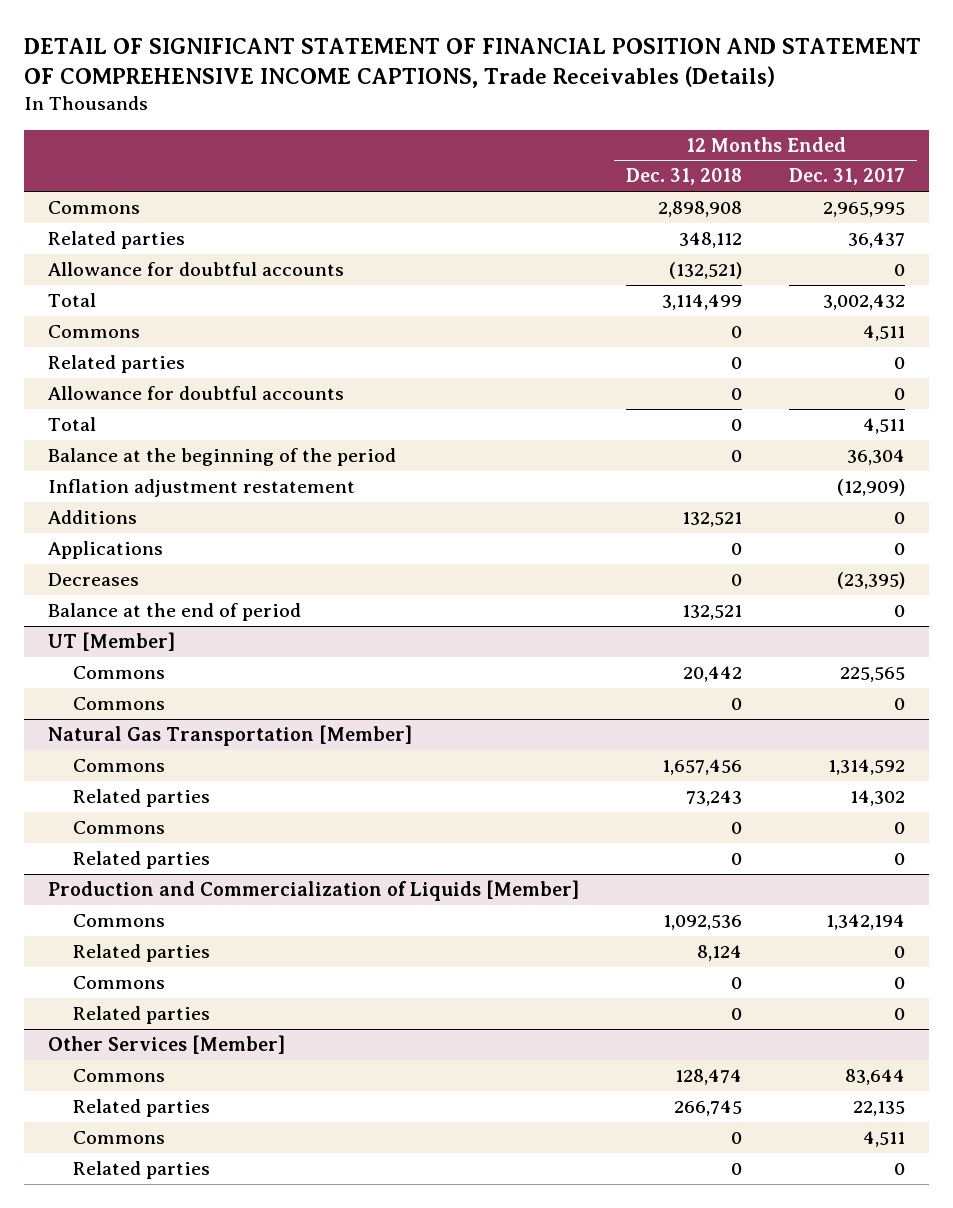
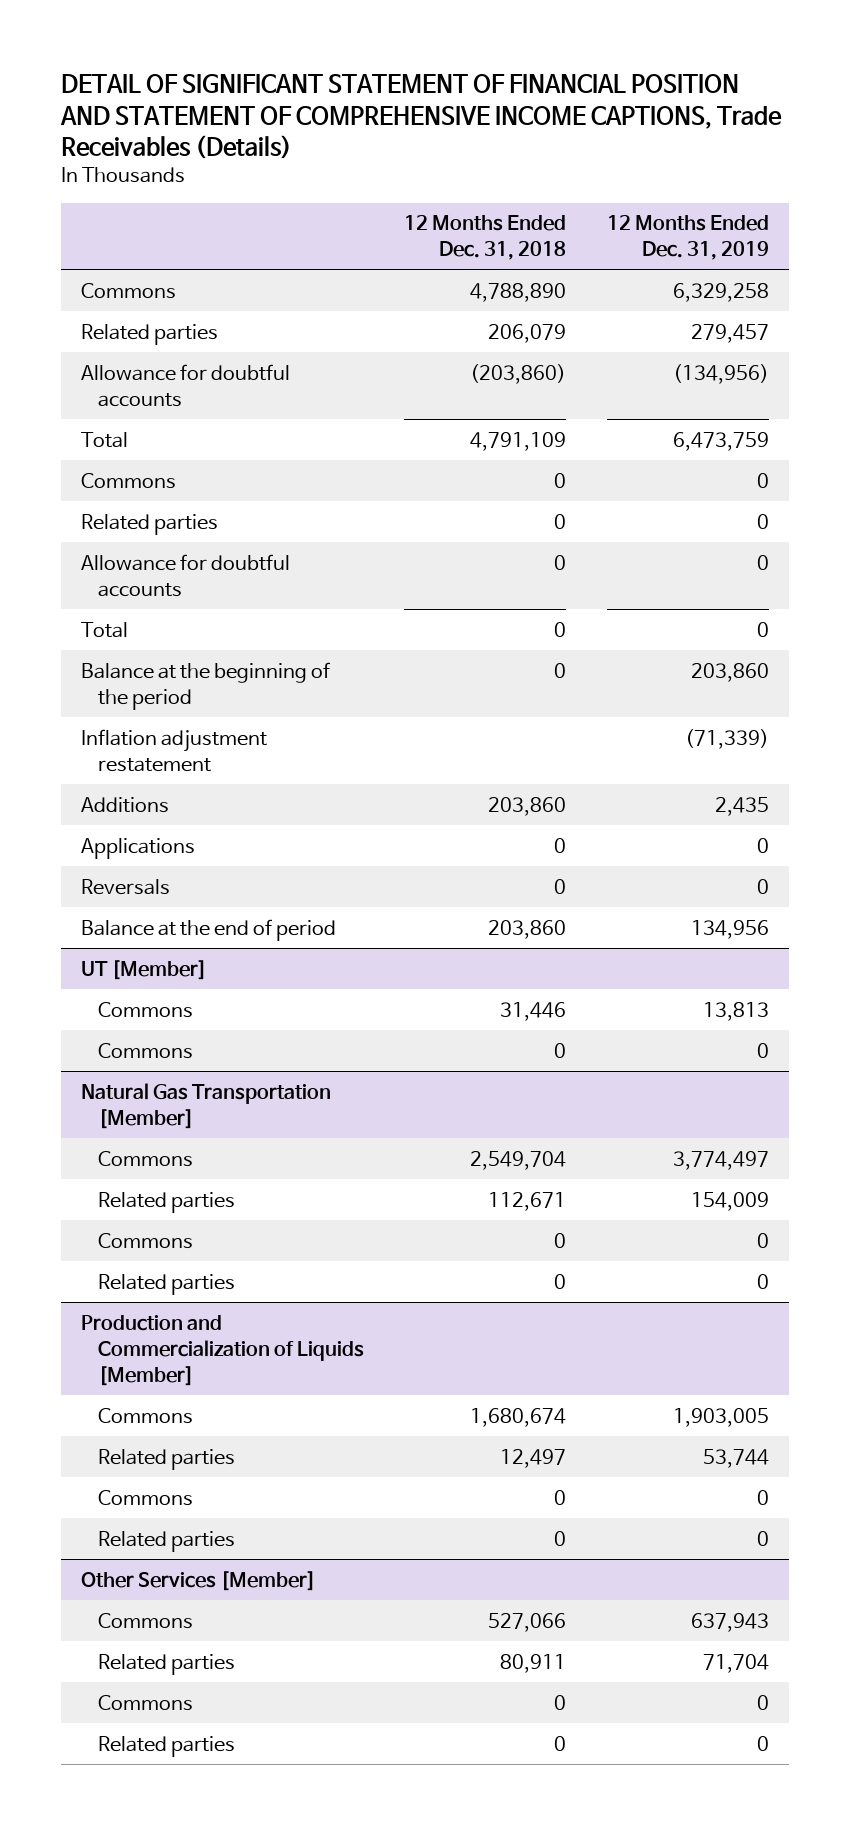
[789,168,906,186] Dec. 31, 2017 -> none
none -> [606,215,769,261] 12 Months Ended Dec. 31, 2019
[658,201,743,218] 2,898,908 -> [470,282,567,302] 4,788,890
[679,232,743,249] 348,112 -> [488,323,567,343] 206,079
[669,262,743,280] (132,521) -> [470,363,567,384] (203,860)
[662,294,743,311] 3,114,499 -> [470,431,567,451] 4,791,109
[682,512,743,528] 132,521 -> [488,796,567,816] 203,860
[47,573,139,587] Decreases -> [81,878,171,895] Reversals
[682,605,743,621] 132,521 -> [488,919,567,939] 203,860
[683,666,743,683] 20,442 -> [500,1001,567,1021] 31,446
[662,759,743,776] 1,657,456 -> [470,1150,567,1170] 2,549,704
[686,790,743,807] 73,243 -> [488,1191,567,1211] 112,671
[663,915,743,931] 1,092,536 -> [470,1407,567,1427] 1,680,674
[697,945,743,962] 8,124 -> [500,1448,567,1468] 12,497
[675,1069,743,1086] 128,474 -> [488,1612,567,1632] 527,066
[674,1100,743,1117] 266,745 -> [500,1653,567,1673] 80,911

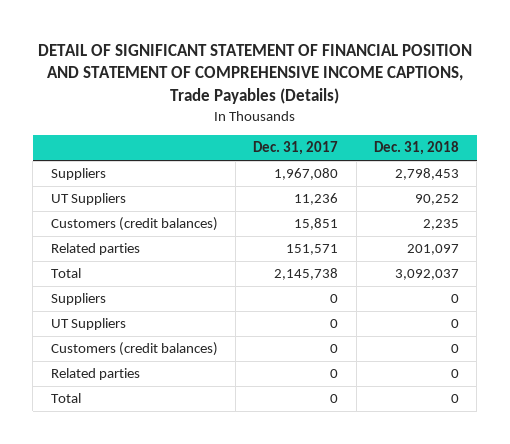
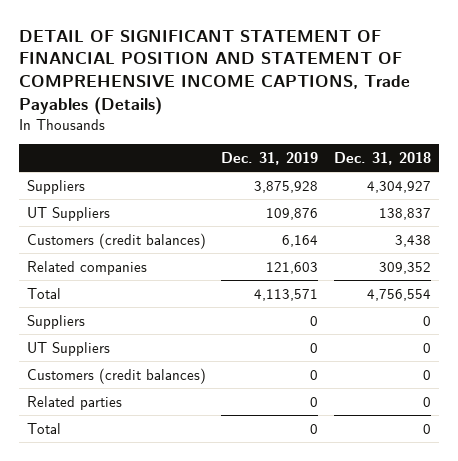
[253,141,339,156] Dec. 31, 2017 -> none
none -> [221,151,319,165] Dec. 31, 2019
[394,168,459,181] 2,798,453 -> [366,180,431,193] 4,304,927
[414,194,459,206] 90,252 -> [378,207,431,220] 138,837
[422,219,459,231] 2,235 -> [394,234,431,247] 3,438
[50,243,140,256] Related parties -> [26,260,147,275] Related companies
[406,244,459,256] 201,097 -> [378,261,431,274] 309,352
[394,269,459,281] 3,092,037 -> [366,288,431,301] 4,756,554

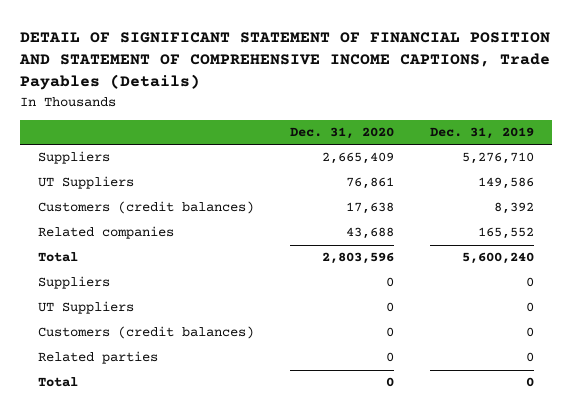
[333,151,431,165] Dec. 31, 2018 -> none
none -> [290,127,395,140] Dec. 31, 2020
[254,180,319,193] 3,875,928 -> [461,152,534,165] 5,276,710
[266,207,319,220] 109,876 -> [477,177,534,190] 149,586
[282,234,319,247] 6,164 -> [493,202,534,215] 8,392
[266,261,319,274] 121,603 -> [477,227,534,240] 165,552
[254,288,319,301] 4,113,571 -> [461,252,534,265] 5,600,240

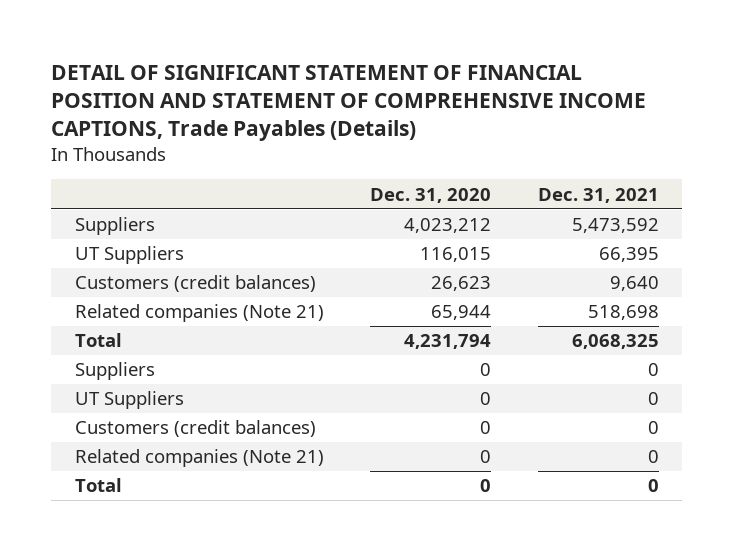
[429,127,534,140] Dec. 31, 2019 -> none
none -> [538,187,660,203] Dec. 31, 2021
[322,152,395,165] 2,665,409 -> [404,218,492,234] 4,023,212
[346,177,395,190] 76,861 -> [420,247,492,263] 116,015
[346,202,395,215] 17,638 -> [431,276,492,292] 26,623
[38,226,175,240] Related companies -> [74,304,324,323] Related companies (Note 21)
[346,227,395,240] 43,688 -> [431,305,492,321] 65,944
[322,252,395,265] 2,803,596 -> [404,334,492,350] 4,231,794
[38,351,159,365] Related parties -> [74,449,324,468] Related companies (Note 21)

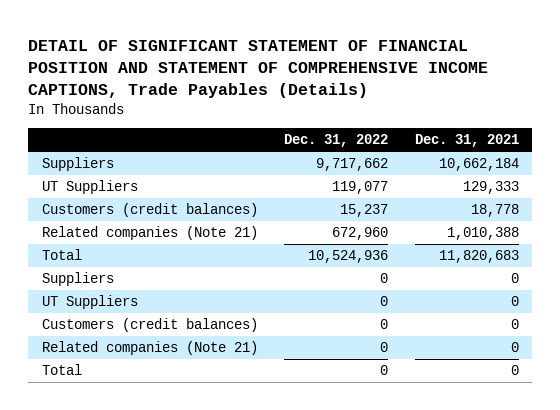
[370,187,492,203] Dec. 31, 2020 -> none
none -> [284,134,389,148] Dec. 31, 2022
[572,218,660,234] 5,473,592 -> [438,158,519,172] 10,662,184
[599,247,660,263] 66,395 -> [462,181,519,195] 129,333
[610,276,660,292] 9,640 -> [470,204,519,218] 18,778
[588,305,660,321] 518,698 -> [446,227,519,241] 1,010,388
[572,334,660,350] 6,068,325 -> [438,250,519,264] 11,820,683

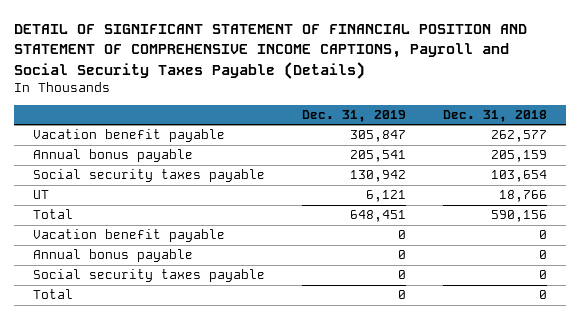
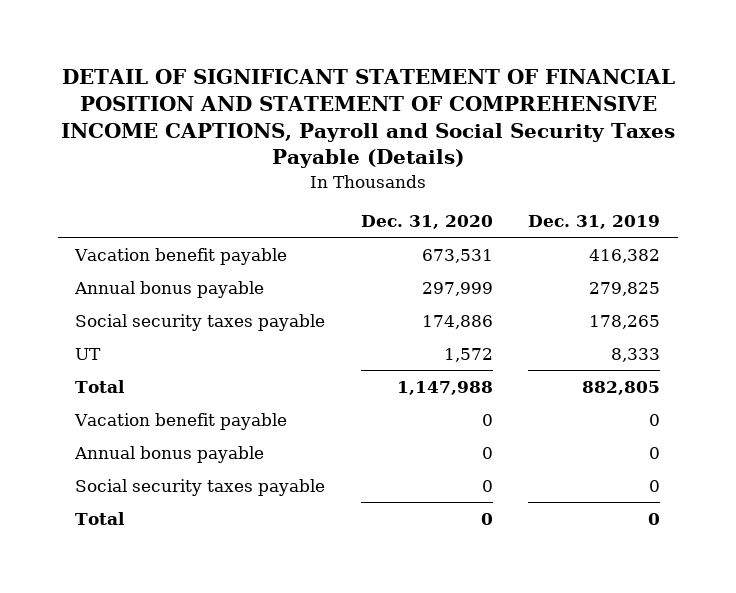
[443,110,548,123] Dec. 31, 2018 -> none
none -> [360,215,493,230] Dec. 31, 2020
[350,130,407,143] 305,847 -> [589,248,661,263] 416,382
[350,150,407,163] 205,541 -> [589,281,661,296] 279,825
[350,170,407,183] 130,942 -> [589,314,661,329] 178,265
[366,190,407,203] 6,121 -> [611,347,661,362] 8,333
[350,210,407,223] 648,451 -> [582,380,661,395] 882,805

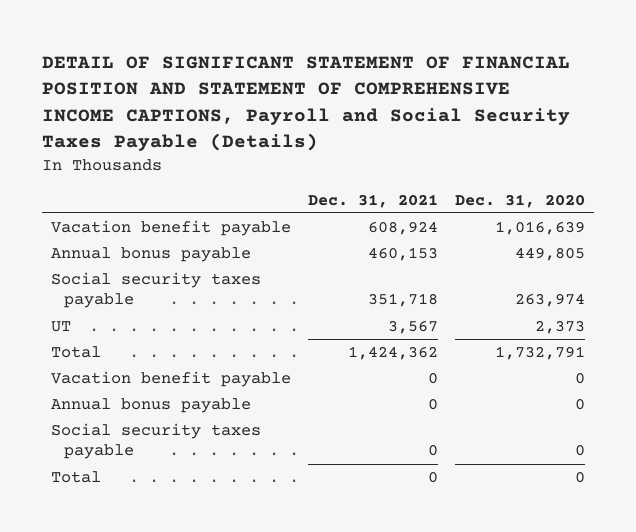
[528,215,661,230] Dec. 31, 2019 -> none
none -> [307,193,438,208] Dec. 31, 2021
[421,248,493,263] 673,531 -> [495,220,586,235] 1,016,639
[421,281,493,296] 297,999 -> [515,246,586,261] 449,805
[421,314,493,329] 174,886 -> [515,293,586,308] 263,974
[443,347,493,362] 1,572 -> [535,319,586,334] 2,373
[396,380,493,395] 1,147,988 -> [495,345,586,360] 1,732,791

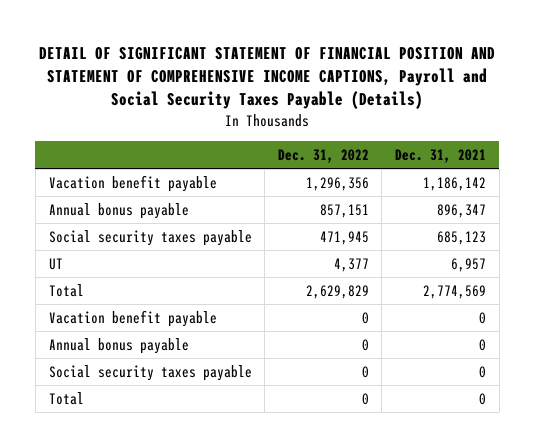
[455,193,586,208] Dec. 31, 2020 -> none
none -> [277,148,369,163] Dec. 31, 2022
[367,220,438,235] 608,924 -> [423,176,487,191] 1,186,142
[367,246,438,261] 460,153 -> [437,203,487,218] 896,347
[367,293,438,308] 351,718 -> [437,230,487,245] 685,123
[387,319,438,334] 3,567 -> [451,257,487,272] 6,957
[347,345,438,360] 1,424,362 -> [423,284,487,299] 2,774,569

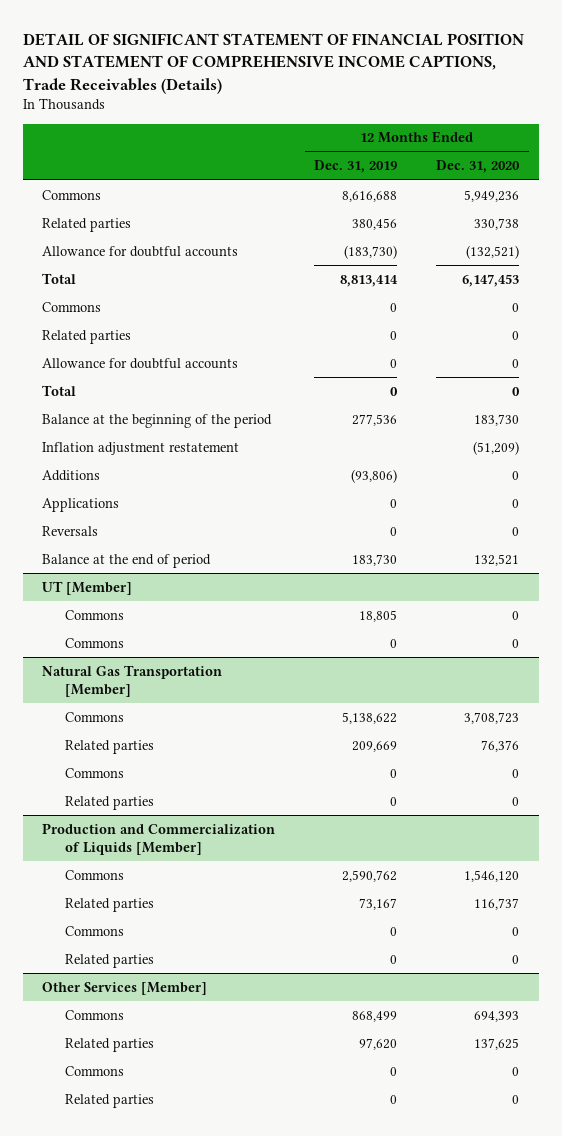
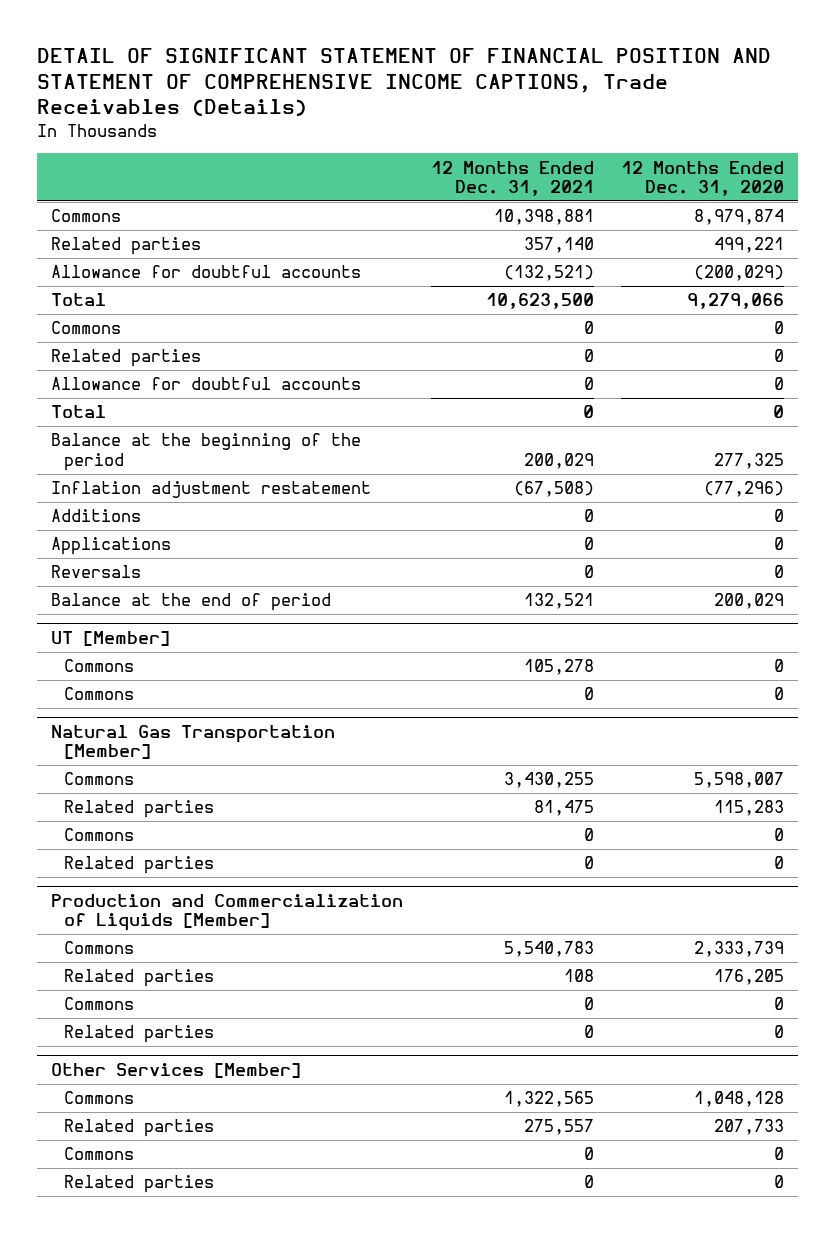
[314,160,398,174] Dec. 31, 2019 -> none
none -> [430,160,594,197] 12 Months Ended Dec. 31, 2021
[464,189,520,202] 5,949,236 -> [693,209,784,226] 8,979,874
[474,217,520,230] 330,738 -> [713,237,784,254] 499,221
[466,244,520,259] (132,521) -> [693,265,784,282] (200,029)
[462,273,520,287] 6,147,453 -> [686,293,784,310] 9,279,066
[474,413,520,426] 183,730 -> [713,452,784,469] 277,325
[473,440,520,455] (51,209) -> [703,481,784,498] (77,296)
[474,553,520,566] 132,521 -> [713,593,784,610] 200,029
[464,711,520,724] 3,708,723 -> [693,772,784,789] 5,598,007
[481,739,520,752] 76,376 -> [713,800,784,817] 115,283
[464,869,520,882] 1,546,120 -> [693,941,784,958] 2,333,739
[474,897,520,910] 116,737 -> [713,969,784,986] 176,205
[474,1010,520,1022] 694,393 -> [693,1091,784,1108] 1,048,128
[474,1037,520,1050] 137,625 -> [713,1119,784,1136] 207,733

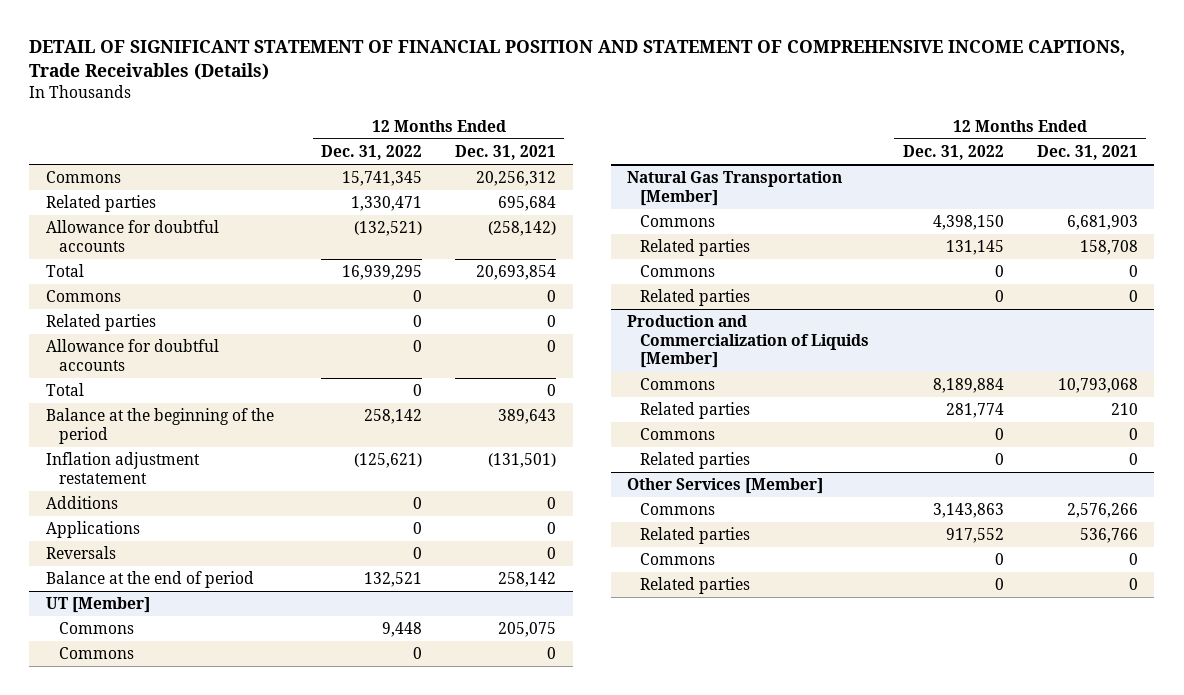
[620,160,784,197] 12 Months Ended Dec. 31, 2020 -> none
none -> [321,144,423,160] Dec. 31, 2022
[493,209,594,226] 10,398,881 -> [476,171,557,187] 20,256,312
[523,237,594,254] 357,140 -> [498,196,557,212] 695,684
[503,265,594,282] (132,521) -> [488,221,557,237] (258,142)
[485,293,594,310] 10,623,500 -> [476,265,557,281] 20,693,854
[523,452,594,469] 200,029 -> [498,409,557,425] 389,643
[513,481,594,498] (67,508) -> [488,453,557,469] (131,501)
[523,593,594,610] 132,521 -> [498,572,557,588] 258,142
[523,659,594,676] 105,278 -> [498,622,557,638] 205,075
[503,772,594,789] 3,430,255 -> [1066,215,1138,231] 6,681,903
[533,800,594,817] 81,475 -> [1079,240,1138,256] 158,708
[503,941,594,958] 5,540,783 -> [1057,378,1138,394] 10,793,068
[563,969,594,983] 108 -> [1110,403,1138,416] 210
[503,1091,594,1108] 1,322,565 -> [1066,503,1138,519] 2,576,266
[523,1119,594,1136] 275,557 -> [1079,528,1138,544] 536,766

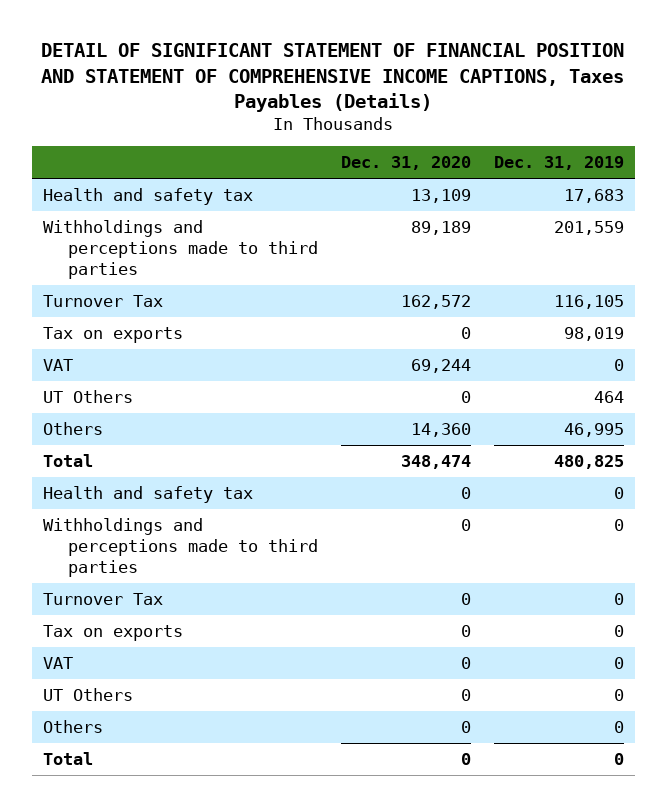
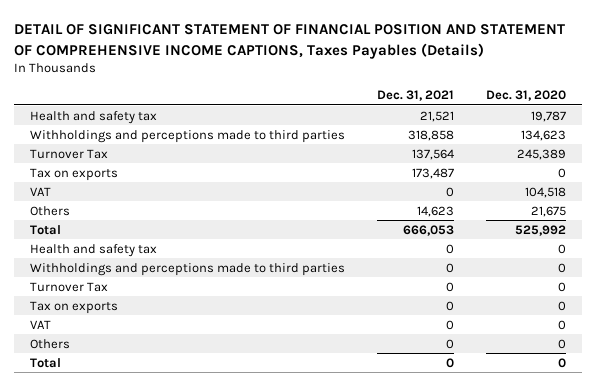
[493,156,624,171] Dec. 31, 2019 -> none
none -> [377,90,455,102] Dec. 31, 2021
[410,188,471,203] 13,109 -> [531,110,567,122] 19,787
[410,220,471,235] 89,189 -> [521,129,567,141] 134,623
[400,294,471,309] 162,572 -> [517,148,567,160] 245,389
[43,389,134,403] UT Others -> none
[410,358,471,373] 69,244 -> [525,186,567,198] 104,518
[410,422,471,437] 14,360 -> [531,205,567,217] 21,675
[400,454,471,469] 348,474 -> [515,224,567,236] 525,992
[43,687,134,701] UT Others -> none

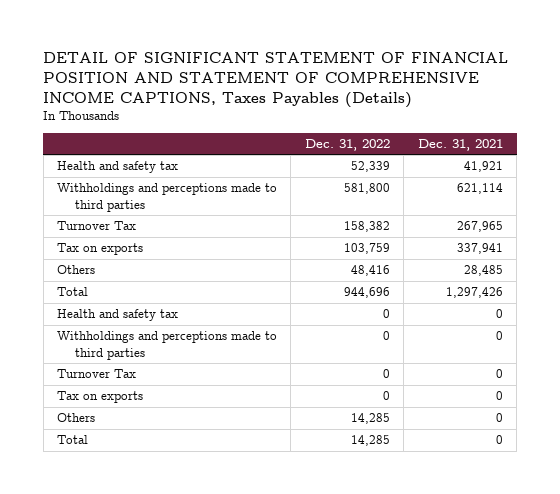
[486,90,567,102] Dec. 31, 2020 -> none
none -> [304,138,390,151] Dec. 31, 2022
[29,186,51,196] VAT -> none
[420,110,455,122] 21,521 -> [463,161,503,173] 41,921
[408,129,455,141] 318,858 -> [456,183,503,195] 621,114
[412,148,455,160] 137,564 -> [456,221,503,233] 267,965
[412,167,455,179] 173,487 -> [456,243,503,255] 337,941
[417,205,455,217] 14,623 -> [463,265,503,277] 28,485
[403,224,455,236] 666,053 -> [445,287,503,299] 1,297,426
[29,319,51,329] VAT -> none

